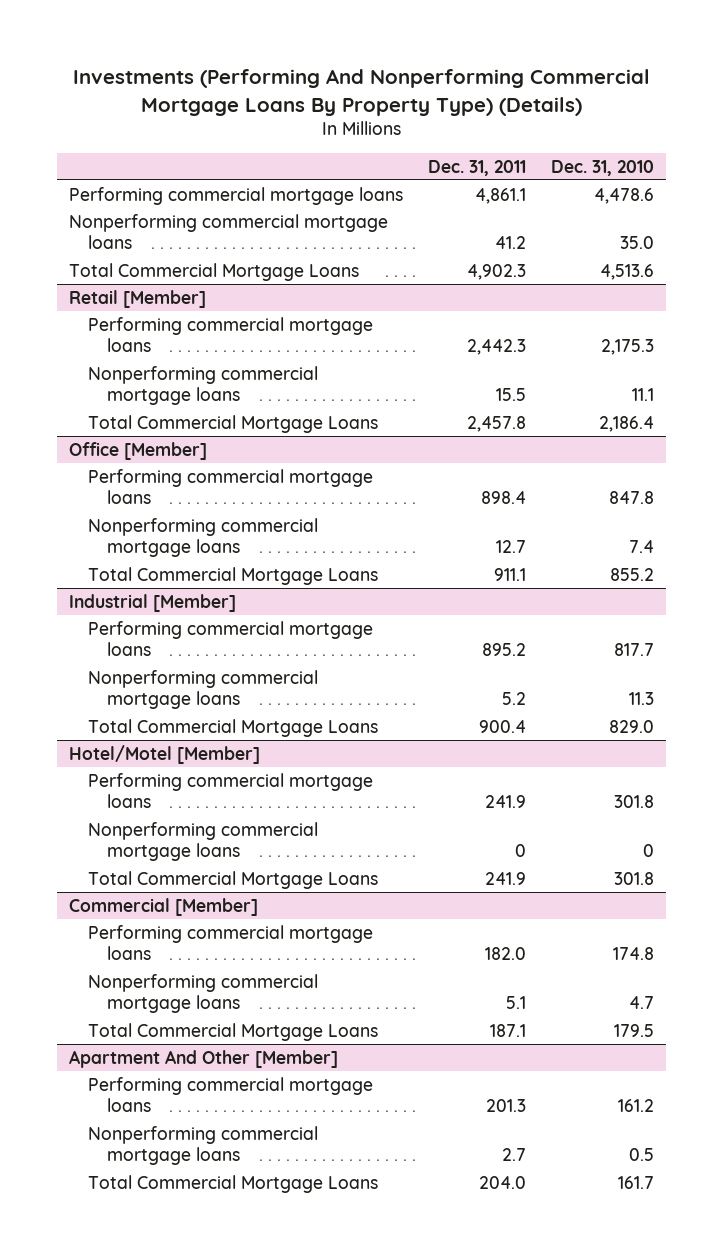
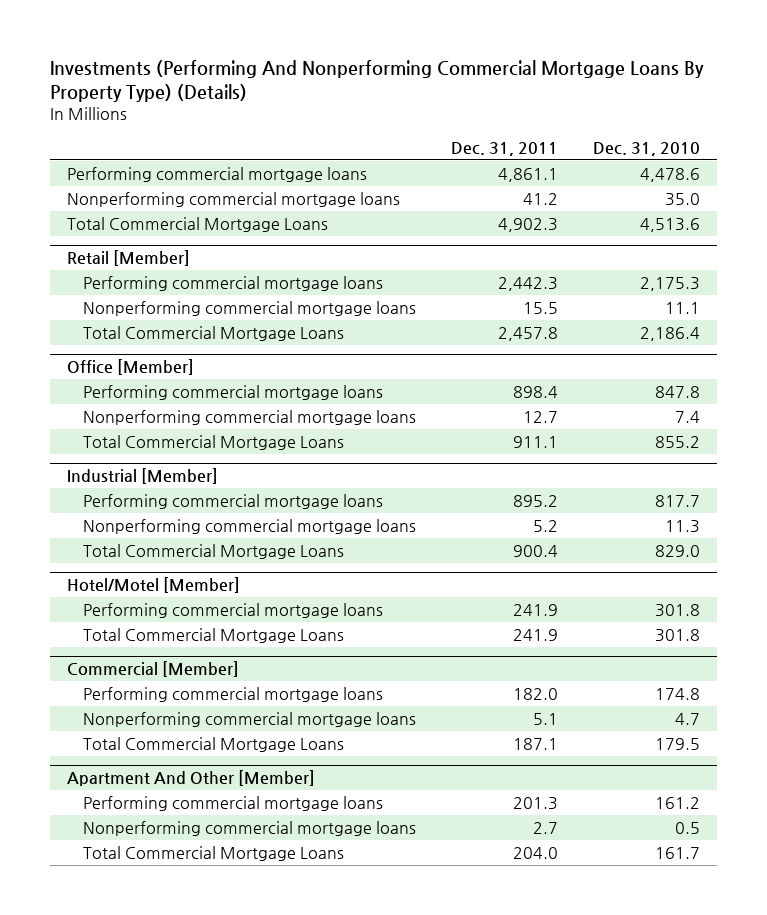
[87,821,318,862] Nonperforming commercial mortgage loans -> none

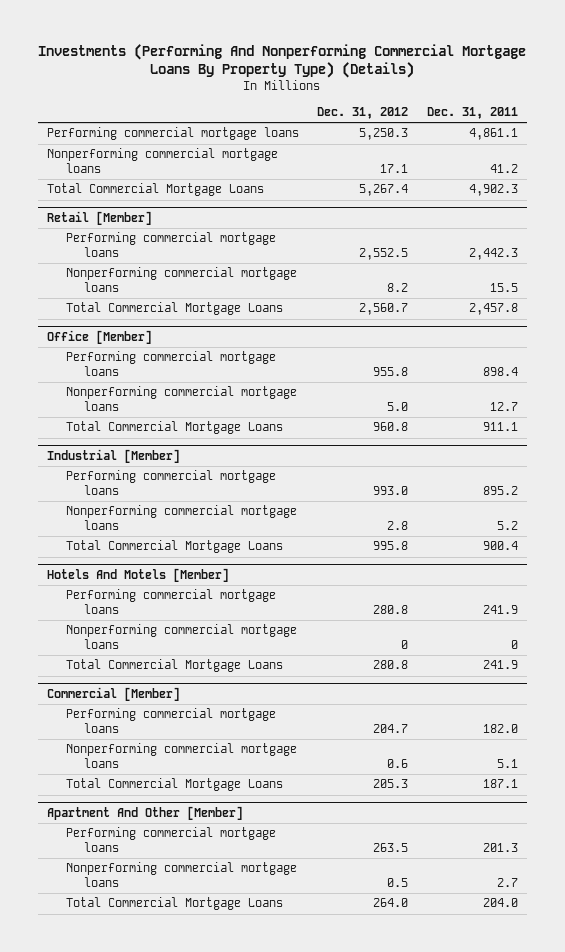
[593,141,701,156] Dec. 31, 2010 -> none
none -> [317,107,409,120] Dec. 31, 2012
[67,576,241,593] Hotel/Motel [Member] -> [47,567,230,582] Hotels And Motels [Member]
none -> [65,624,297,649] Nonperforming commercial mortgage loans

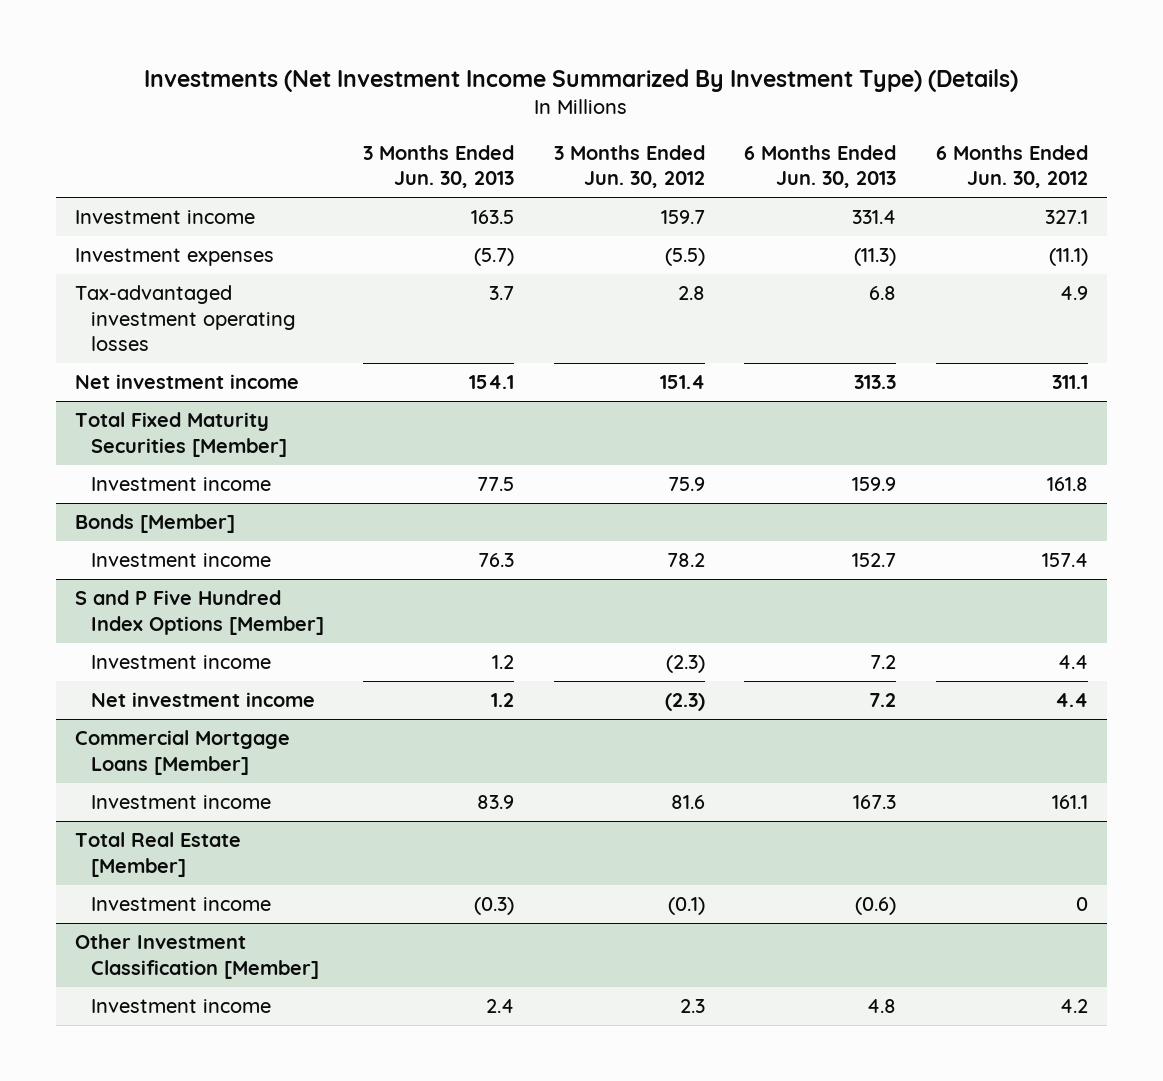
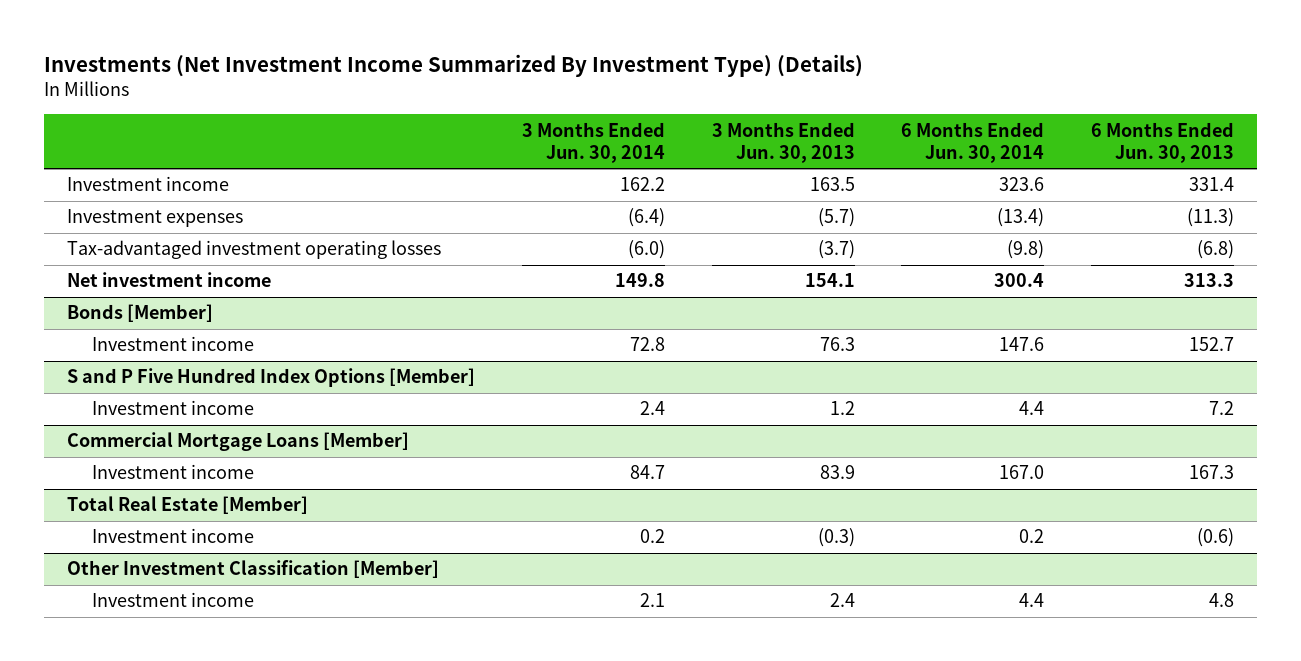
[553,144,705,189] 3 Months Ended Jun. 30, 2012 -> none
[935,144,1088,189] 6 Months Ended Jun. 30, 2012 -> none
none -> [522,121,666,163] 3 Months Ended Jun. 30, 2014
none -> [901,121,1045,163] 6 Months Ended Jun. 30, 2014
[489,286,515,301] 3.7 -> [817,240,855,260] (3.7)
[869,286,897,301] 6.8 -> [1196,240,1234,260] (6.8)
[75,412,287,457] Total Fixed Maturity Securities [Member] -> none
[90,477,271,492] Investment income -> none
[90,692,315,708] Net investment income -> none

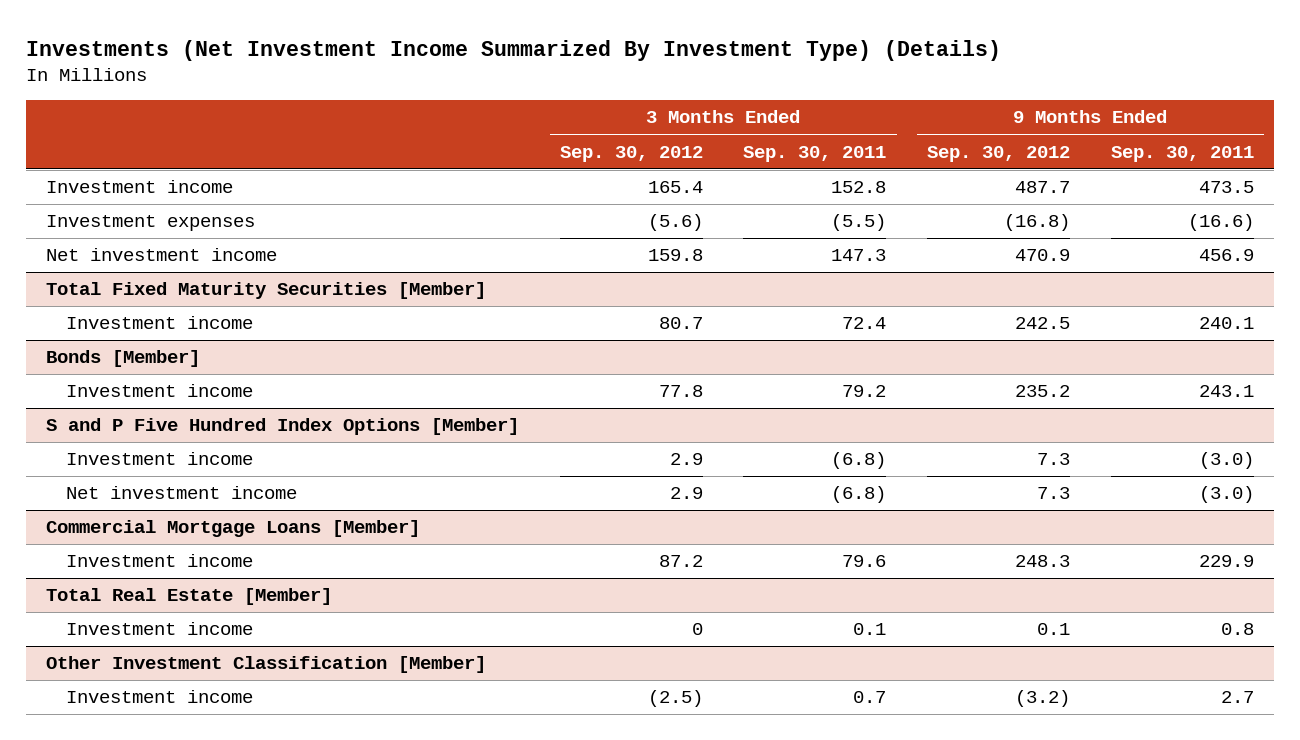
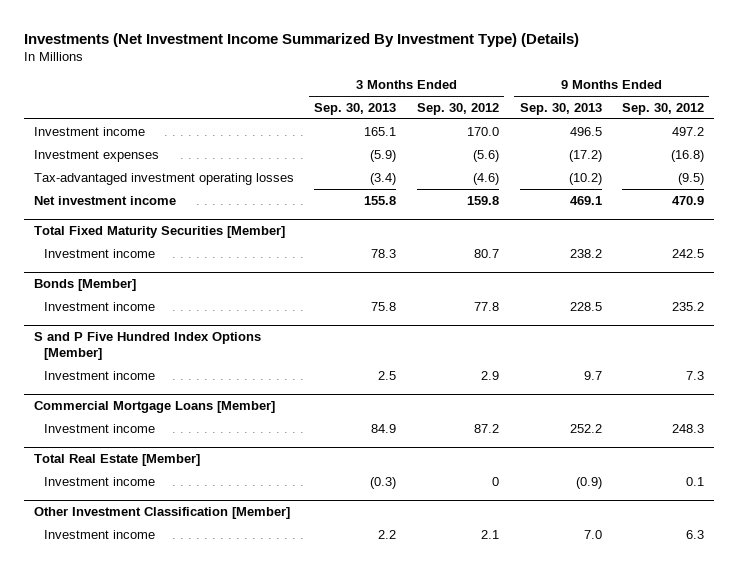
[743,145,887,162] Sep. 30, 2011 -> none
[1110,145,1254,162] Sep. 30, 2011 -> none
none -> [314,103,397,116] Sep. 30, 2013
none -> [519,103,602,116] Sep. 30, 2013
[647,181,703,194] 165.4 -> [467,126,500,136] 170.0
[1015,181,1071,194] 487.7 -> [672,126,705,136] 497.2
none -> [33,172,294,185] Tax-advantaged investment operating losses
[65,486,297,500] Net investment income -> none
[647,690,703,708] (2.5) -> [481,529,500,539] 2.1
[1015,690,1071,708] (3.2) -> [686,529,705,539] 6.3

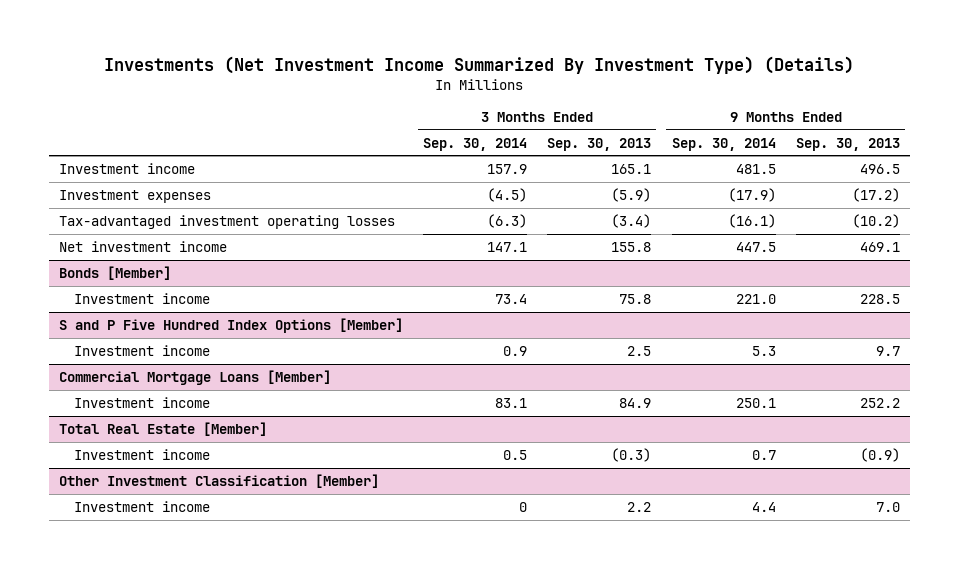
[417,103,500,116] Sep. 30, 2012 -> none
[622,103,705,116] Sep. 30, 2012 -> none
none -> [423,137,528,151] Sep. 30, 2014
none -> [671,137,776,151] Sep. 30, 2014
[33,226,285,239] Total Fixed Maturity Securities [Member] -> none
[43,248,155,258] Investment income -> none

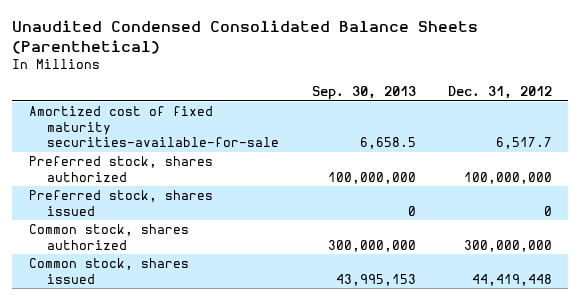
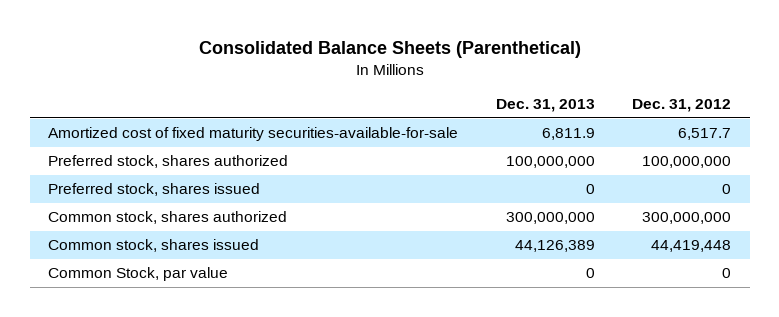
[12,20,479,54] Unaudited Condensed Consolidated Balance Sheets (Parenthetical) -> [198,40,581,58] Consolidated Balance Sheets (Parenthetical)
[311,85,416,100] Sep. 30, 2013 -> none
none -> [495,99,595,113] Dec. 31, 2013
none -> [48,267,229,282] Common Stock, par value

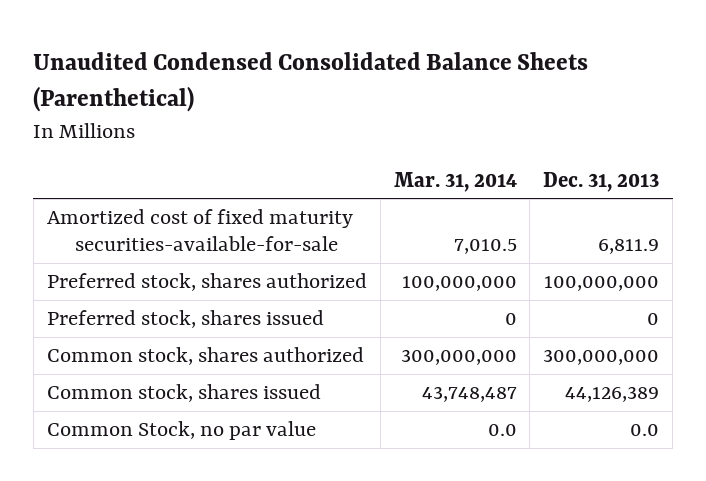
[198,40,581,58] Consolidated Balance Sheets (Parenthetical) -> [33,51,589,113] Unaudited Condensed Consolidated Balance Sheets (Parenthetical)
[631,99,731,113] Dec. 31, 2012 -> none
none -> [393,171,517,192] Mar. 31, 2014
[48,267,229,282] Common Stock, par value -> [46,421,316,441] Common Stock, no par value
[585,268,595,279] 0 -> [630,424,660,437] 0.0

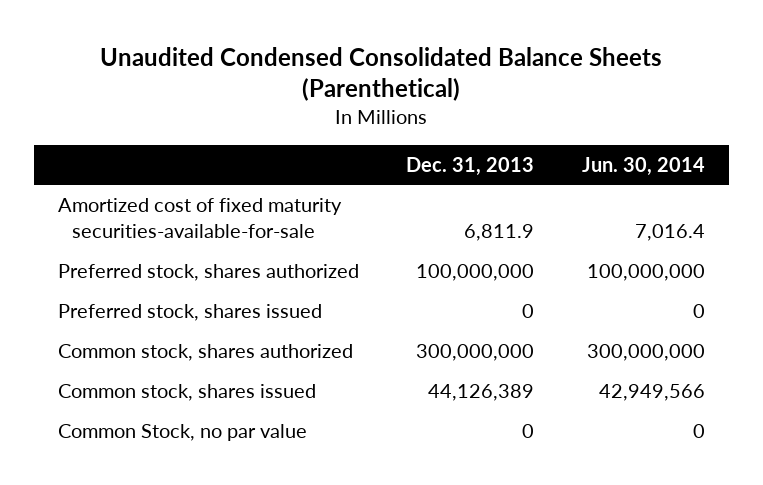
[393,171,517,192] Mar. 31, 2014 -> none
none -> [581,156,705,176] Jun. 30, 2014
[630,424,660,437] 0.0 -> [522,424,535,439] 0

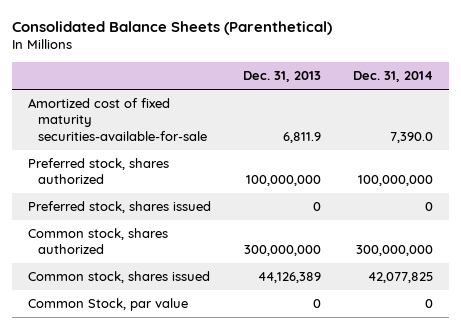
[100,46,663,102] Unaudited Condensed Consolidated Balance Sheets (Parenthetical) -> [12,21,333,36] Consolidated Balance Sheets (Parenthetical)
[581,156,705,176] Jun. 30, 2014 -> none
none -> [352,71,433,83] Dec. 31, 2014
[58,424,308,442] Common Stock, no par value -> [28,297,189,311] Common Stock, par value

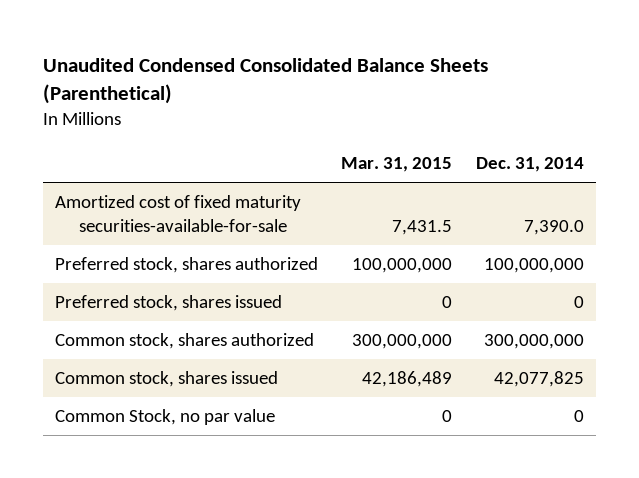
[12,21,333,36] Consolidated Balance Sheets (Parenthetical) -> [43,57,489,105] Unaudited Condensed Consolidated Balance Sheets (Parenthetical)
[242,71,321,83] Dec. 31, 2013 -> none
none -> [341,156,453,172] Mar. 31, 2015
[28,297,189,311] Common Stock, par value -> [54,409,275,426] Common Stock, no par value

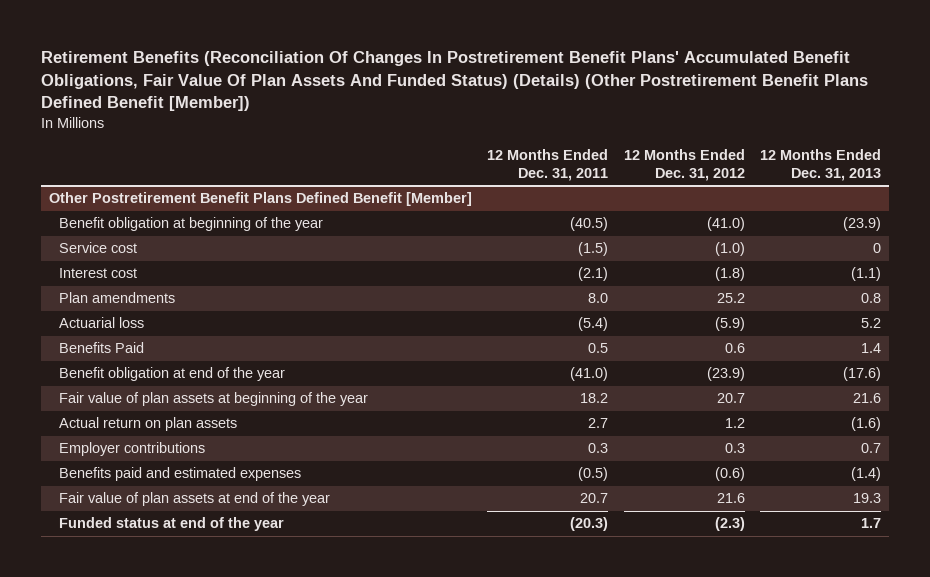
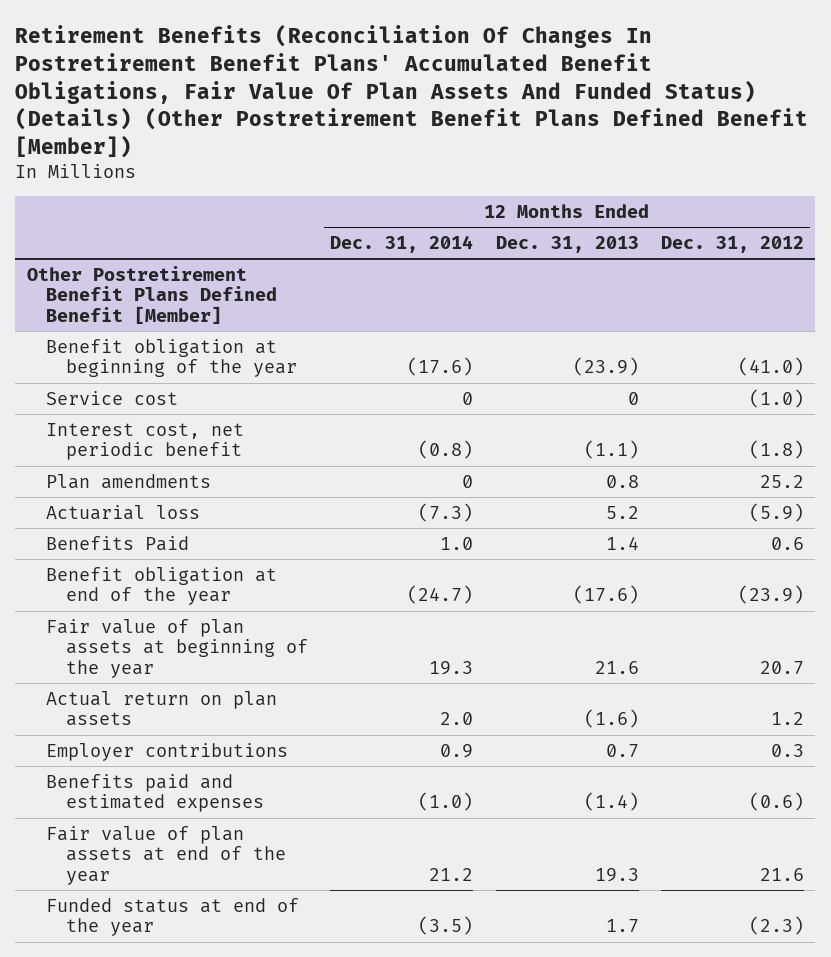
[487,148,609,181] 12 Months Ended Dec. 31, 2011 -> none
none -> [330,234,474,253] Dec. 31, 2014
[59,268,138,279] Interest cost -> [46,422,245,461] Interest cost, net periodic benefit

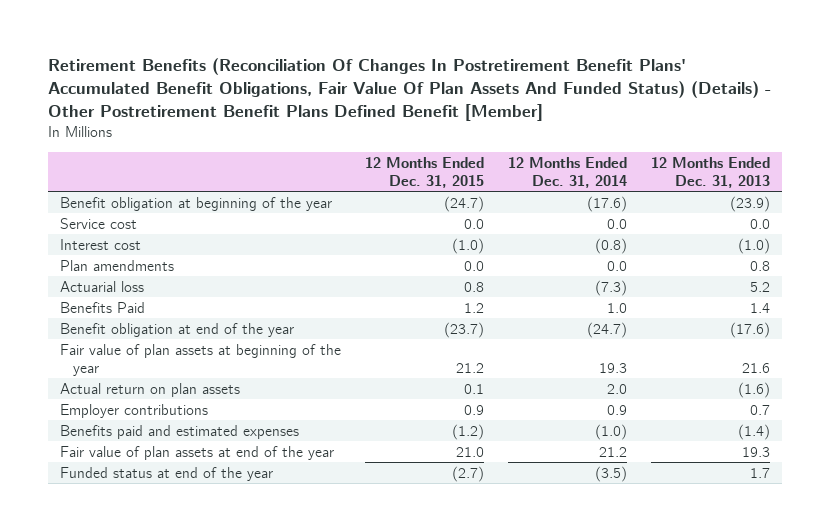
[15,24,809,159] Retirement Benefits (Reconciliation Of Changes In Postretirement Benefit Plans' Accumulated Benefit Obligations, Fair Value Of Plan Assets And Funded Status) (Details) (Other Postretirement Benefit Plans Defined Benefit [Member]) -> [47,57,771,122] Retirement Benefits (Reconciliation Of Changes In Postretirement Benefit Plans' Accumulated Benefit Obligations, Fair Value Of Plan Assets And Funded Status) (Details) - Other Postretirement Benefit Plans Defined Benefit [Member]
[660,235,804,253] Dec. 31, 2012 -> none
none -> [365,157,485,188] 12 Months Ended Dec. 31, 2015
[26,265,278,325] Other Postretirement Benefit Plans Defined Benefit [Member] -> none
[46,422,245,461] Interest cost, net periodic benefit -> none
[462,391,474,405] 0 -> [607,218,628,229] 0.0
[627,391,639,405] 0 -> [750,218,771,229] 0.0
none -> [59,238,141,250] Interest cost
[462,474,474,488] 0 -> [607,260,628,271] 0.0

